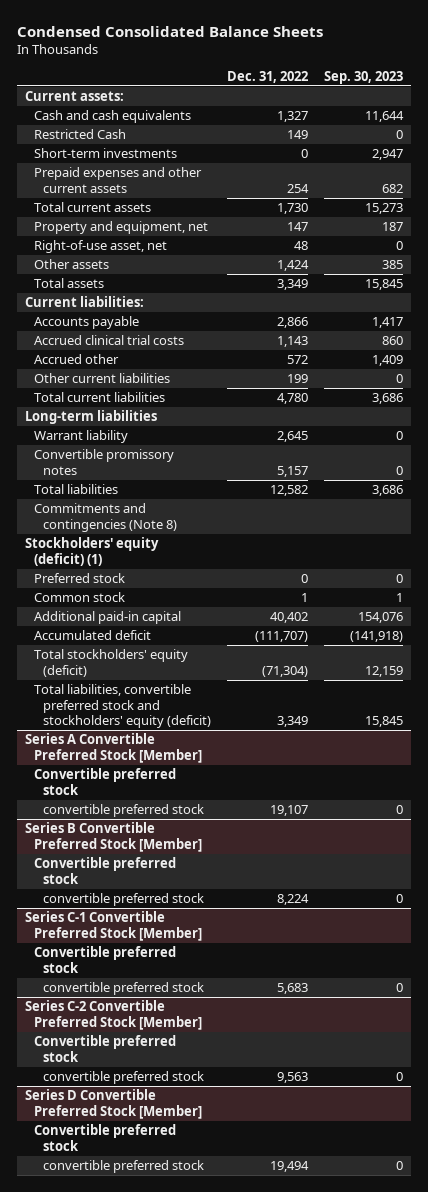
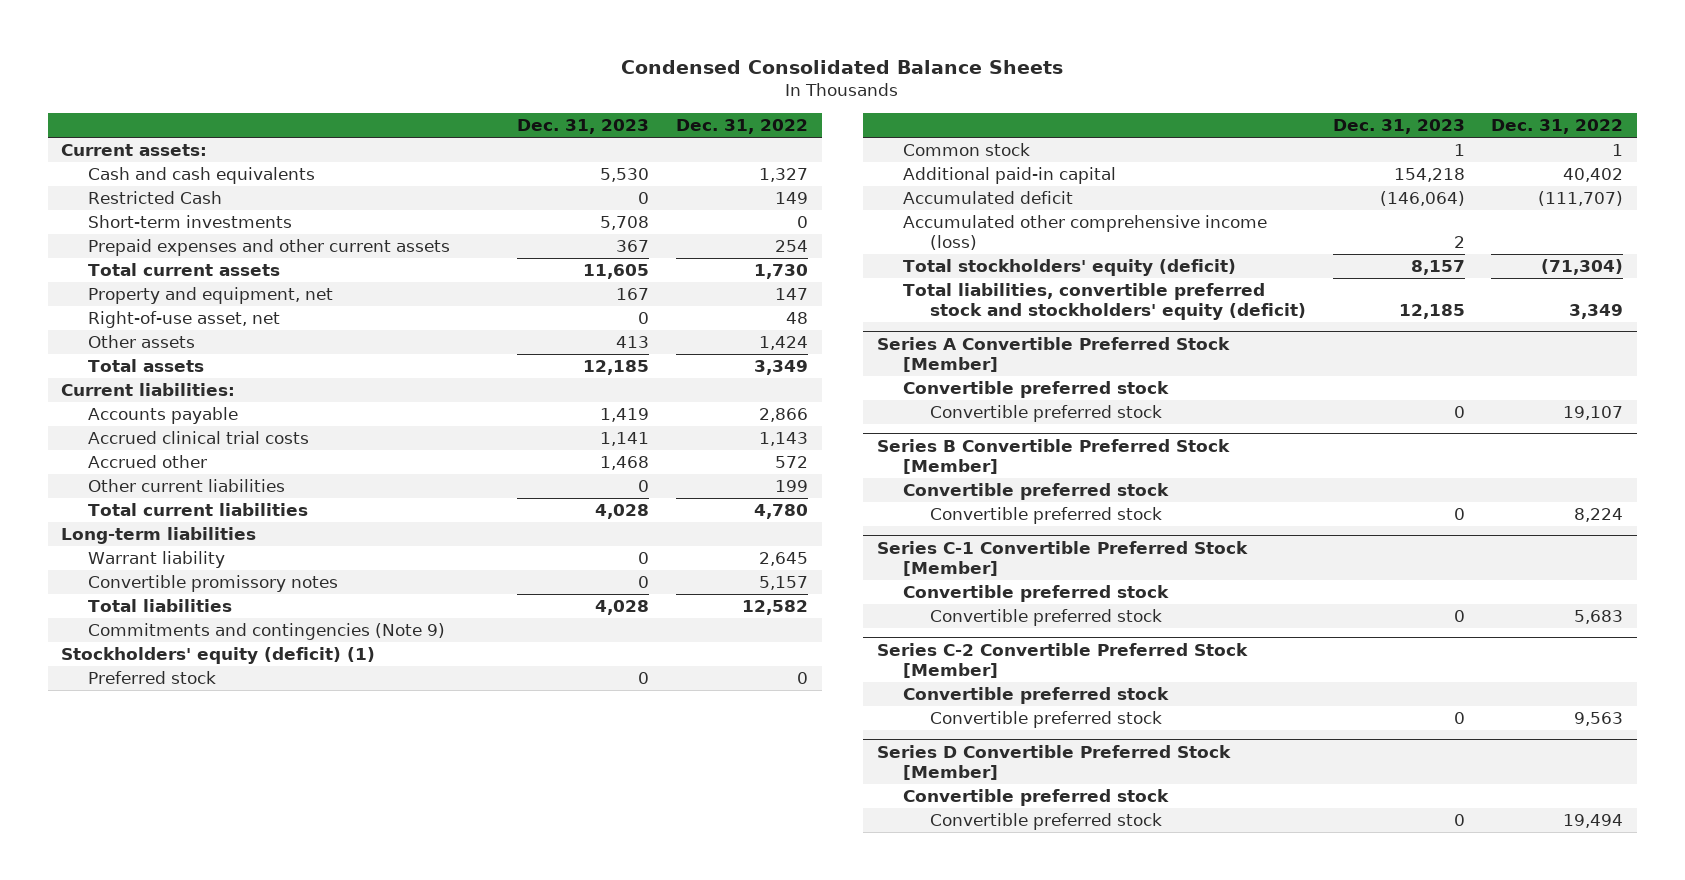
[324,71,404,85] Sep. 30, 2023 -> none
none -> [517,119,650,135] Dec. 31, 2023
[34,503,178,532] Commitments and contingencies (Note 8) -> [88,623,446,641] Commitments and contingencies (Note 9)
none -> [903,215,1268,250] Accumulated other comprehensive income (loss)
[43,804,205,818] convertible preferred stock -> [929,405,1162,423] Convertible preferred stock
[43,893,205,907] convertible preferred stock -> [929,507,1162,525] Convertible preferred stock
[43,982,205,996] convertible preferred stock -> [929,609,1162,627] Convertible preferred stock
[43,1071,205,1085] convertible preferred stock -> [929,711,1162,729] Convertible preferred stock
[43,1160,205,1174] convertible preferred stock -> [929,813,1162,831] Convertible preferred stock

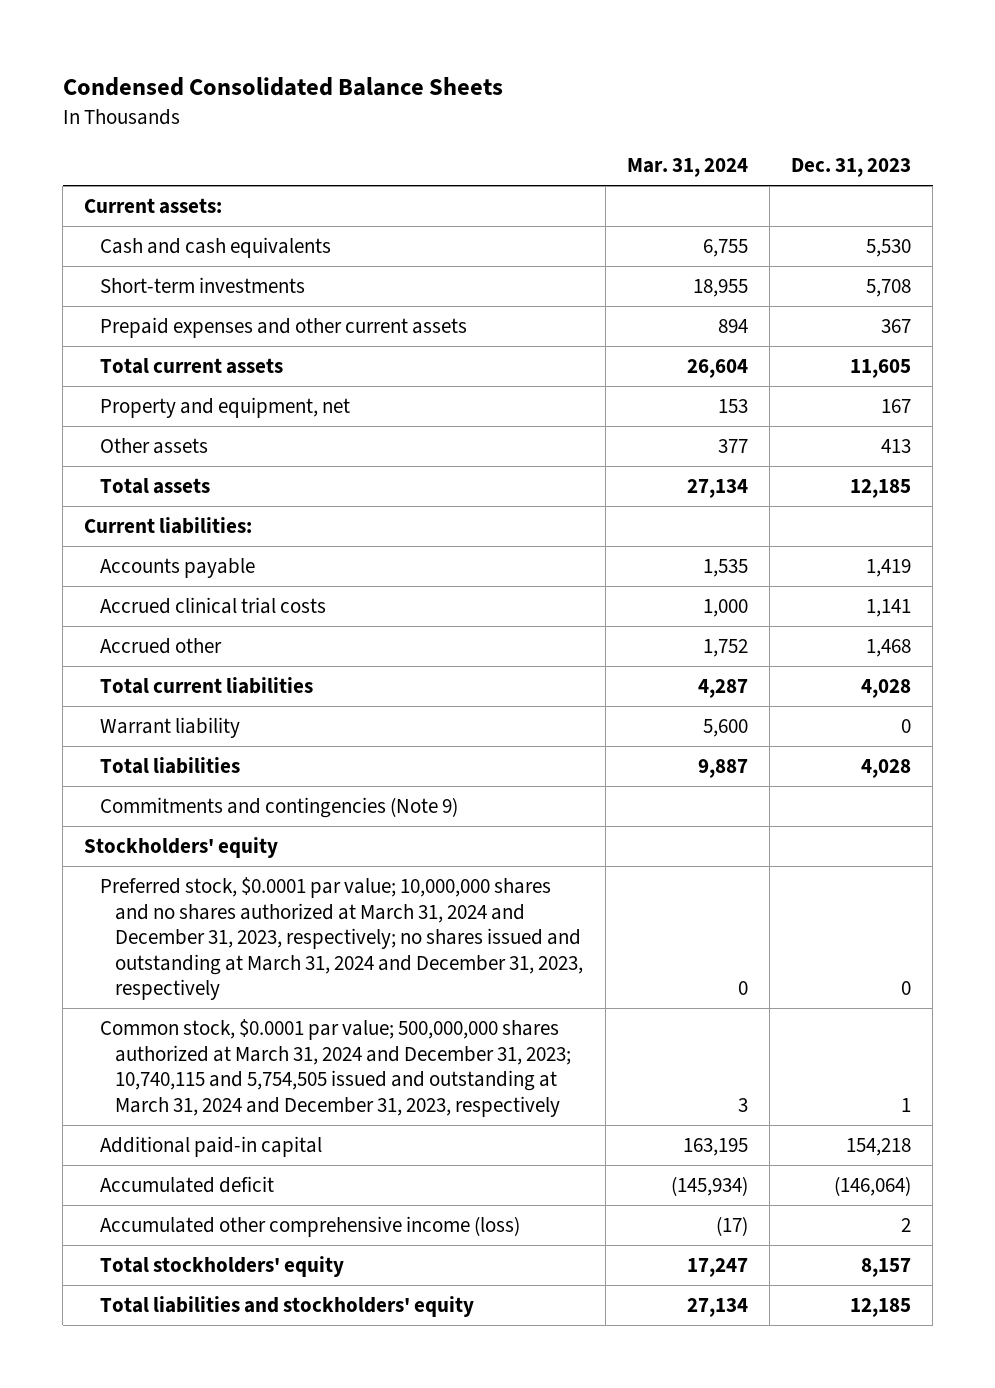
[676,119,809,135] Dec. 31, 2022 -> none
none -> [626,158,748,178] Mar. 31, 2024
[88,191,223,205] Restricted Cash -> none
[88,311,281,329] Right-of-use asset, net -> none
[88,479,286,493] Other current liabilities -> none
[61,527,257,545] Long-term liabilities -> none
[88,575,339,593] Convertible promissory notes -> none
[61,647,376,665] Stockholders' equity (deficit) (1) -> [84,837,279,859] Stockholders' equity
[88,671,217,685] Preferred stock -> [99,877,584,1001] Preferred stock, $0.0001 par value; 10,000,000 shares and no shares authorized at March 31, 2024 and December 31, 2023, respectively; no shares issued and outstanding at March 31, 2024 and December 31, 2023, respectively
[903,143,1031,157] Common stock -> [99,1019,572,1117] Common stock, $0.0001 par value; 500,000,000 shares authorized at March 31, 2024 and December 31, 2023; 10,740,115 and 5,754,505 issued and outstanding at March 31, 2024 and December 31, 2023, respectively
[876,337,1230,372] Series A Convertible Preferred Stock [Member] -> none
[903,381,1170,399] Convertible preferred stock -> none
[929,405,1162,423] Convertible preferred stock -> none
[876,439,1230,474] Series B Convertible Preferred Stock [Member] -> none
[903,483,1170,501] Convertible preferred stock -> none
[929,507,1162,525] Convertible preferred stock -> none
[876,541,1248,576] Series C-1 Convertible Preferred Stock [Member] -> none
[903,585,1170,603] Convertible preferred stock -> none
[929,609,1162,627] Convertible preferred stock -> none
[876,643,1248,678] Series C-2 Convertible Preferred Stock [Member] -> none
[903,687,1170,705] Convertible preferred stock -> none
[929,711,1162,729] Convertible preferred stock -> none
[876,745,1231,780] Series D Convertible Preferred Stock [Member] -> none
[903,789,1170,807] Convertible preferred stock -> none
[929,813,1162,831] Convertible preferred stock -> none
[903,259,1237,277] Total stockholders' equity (deficit) -> [99,1256,344,1278] Total stockholders' equity
[903,283,1306,320] Total liabilities, convertible preferred stock and stockholders' equity (deficit) -> [99,1296,474,1318] Total liabilities and stockholders' equity

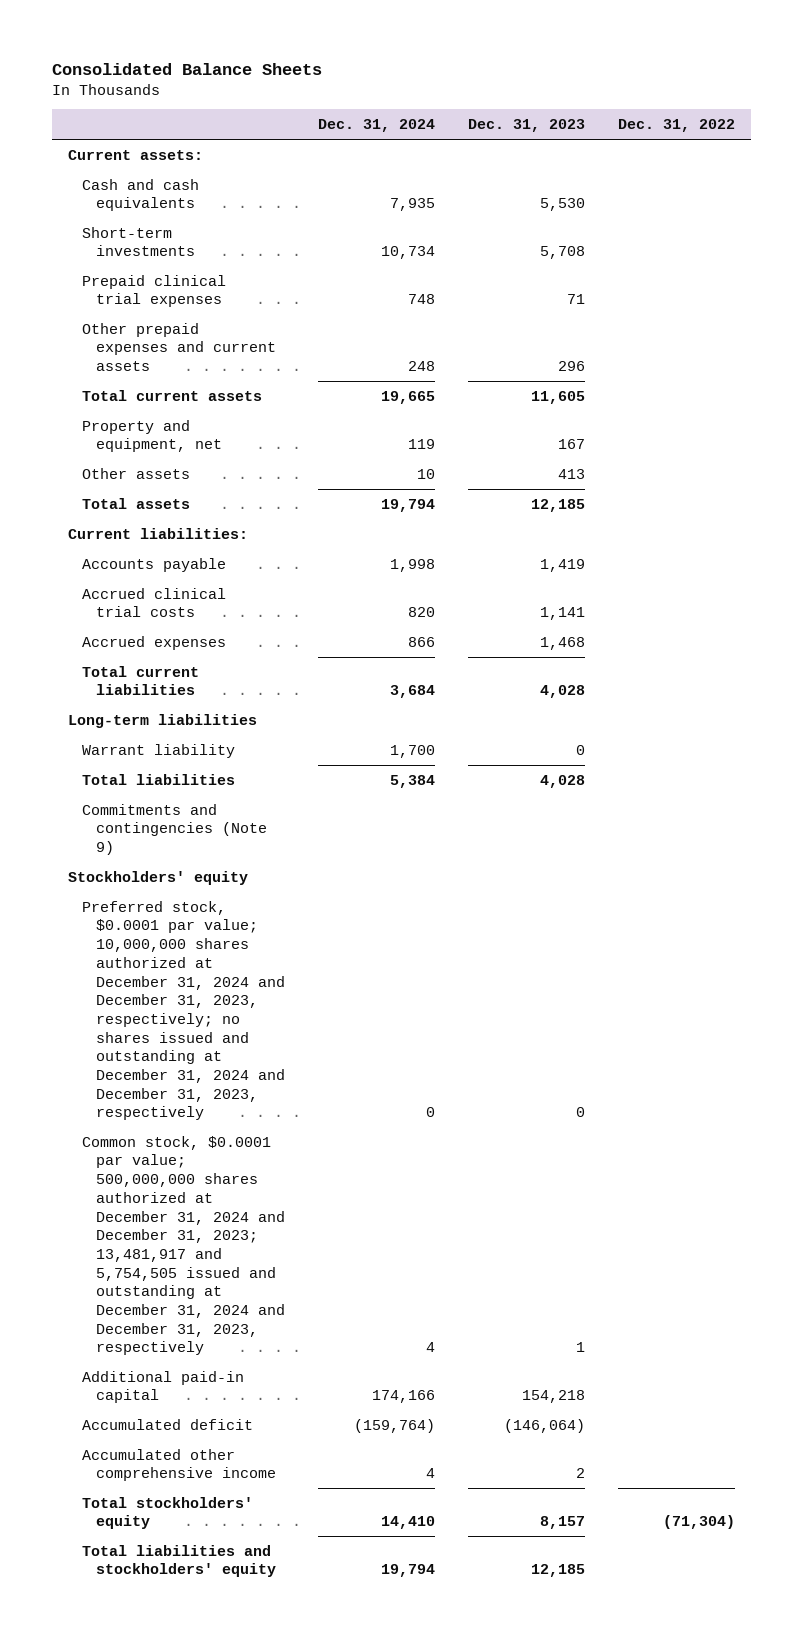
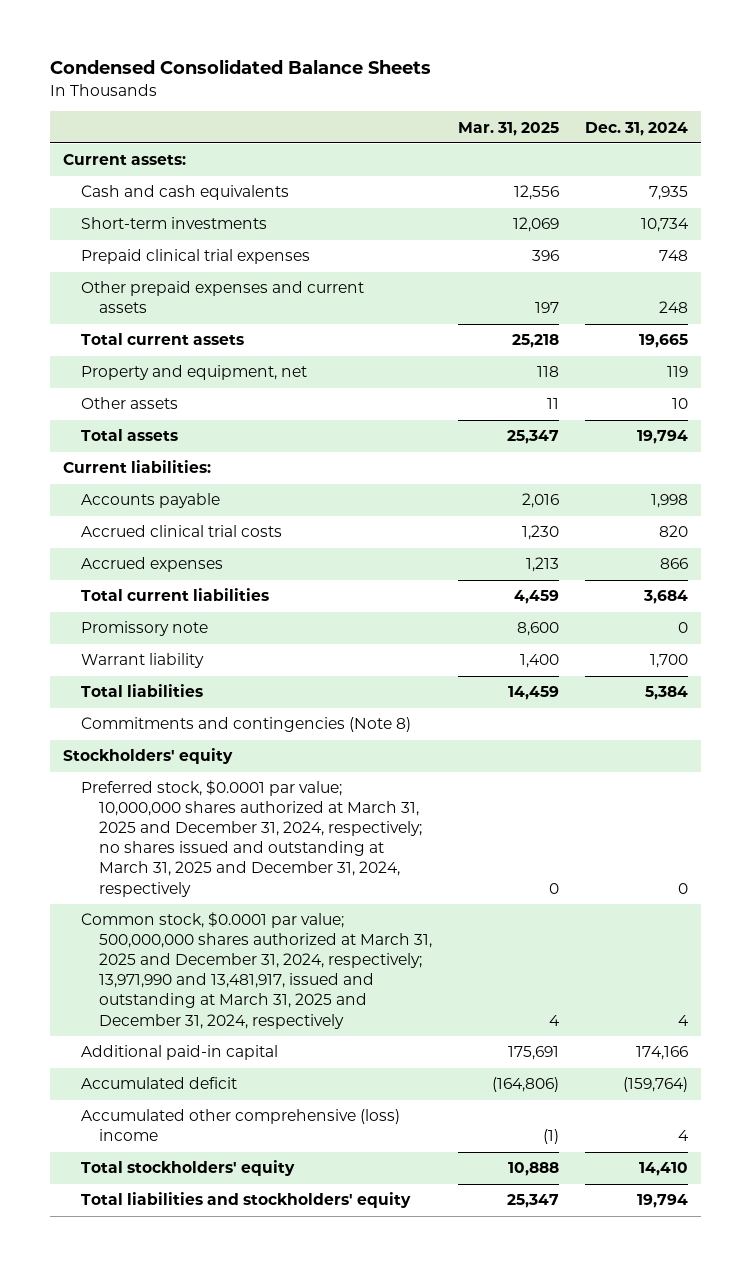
[51,62,322,75] Consolidated Balance Sheets -> [49,59,431,75] Condensed Consolidated Balance Sheets
[467,119,585,133] Dec. 31, 2023 -> none
[617,119,735,133] Dec. 31, 2022 -> none
none -> [458,121,560,136] Mar. 31, 2025
[68,713,258,728] Long-term liabilities -> none
none -> [80,621,208,637] Promissory note
[82,803,268,856] Commitments and contingencies (Note 9) -> [80,717,411,733] Commitments and contingencies (Note 8)
[82,900,286,1121] Preferred stock, $0.0001 par value; 10,000,000 shares authorized at December 31, 2024 and December 31, 2023, respectively; no shares issued and outstanding at December 31, 2024 and December 31, 2023, respectively -> [80,780,423,897] Preferred stock, $0.0001 par value; 10,000,000 shares authorized at March 31, 2025 and December 31, 2024, respectively; no shares issued and outstanding at March 31, 2025 and December 31, 2024, respectively
[82,1135,286,1356] Common stock, $0.0001 par value; 500,000,000 shares authorized at December 31, 2024 and December 31, 2023; 13,481,917 and 5,754,505 issued and outstanding at December 31, 2024 and December 31, 2023, respectively -> [80,912,433,1029] Common stock, $0.0001 par value; 500,000,000 shares authorized at March 31, 2025 and December 31, 2024, respectively; 13,971,990 and 13,481,917, issued and outstanding at March 31, 2025 and December 31, 2024, respectively
[82,1448,277,1482] Accumulated other comprehensive income -> [80,1109,400,1142] Accumulated other comprehensive (loss) income

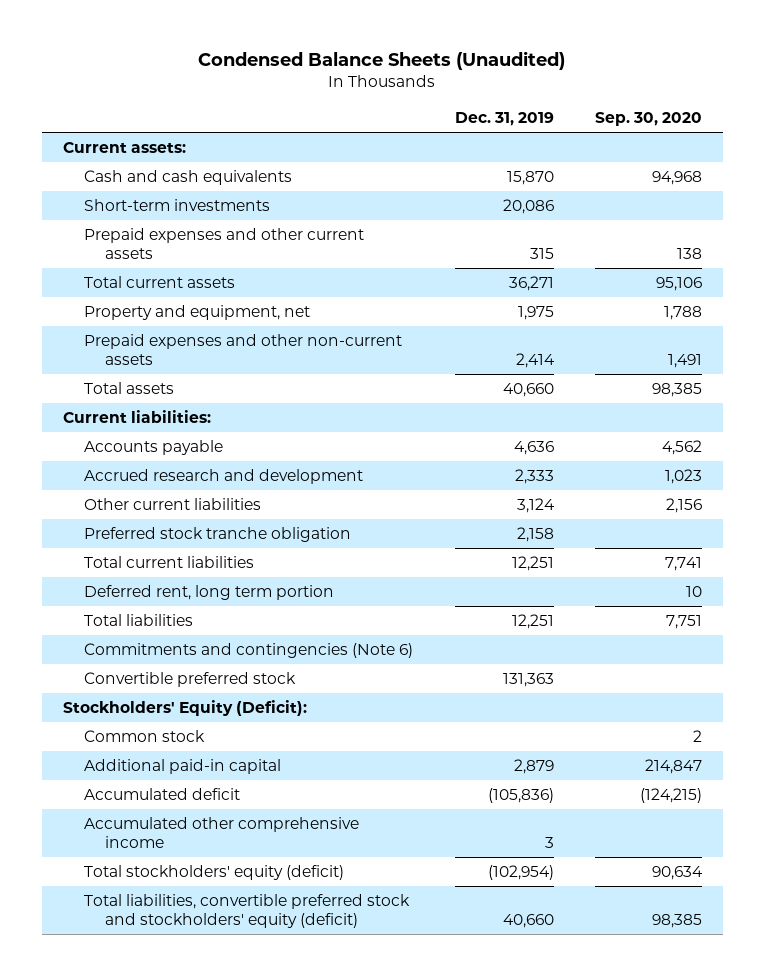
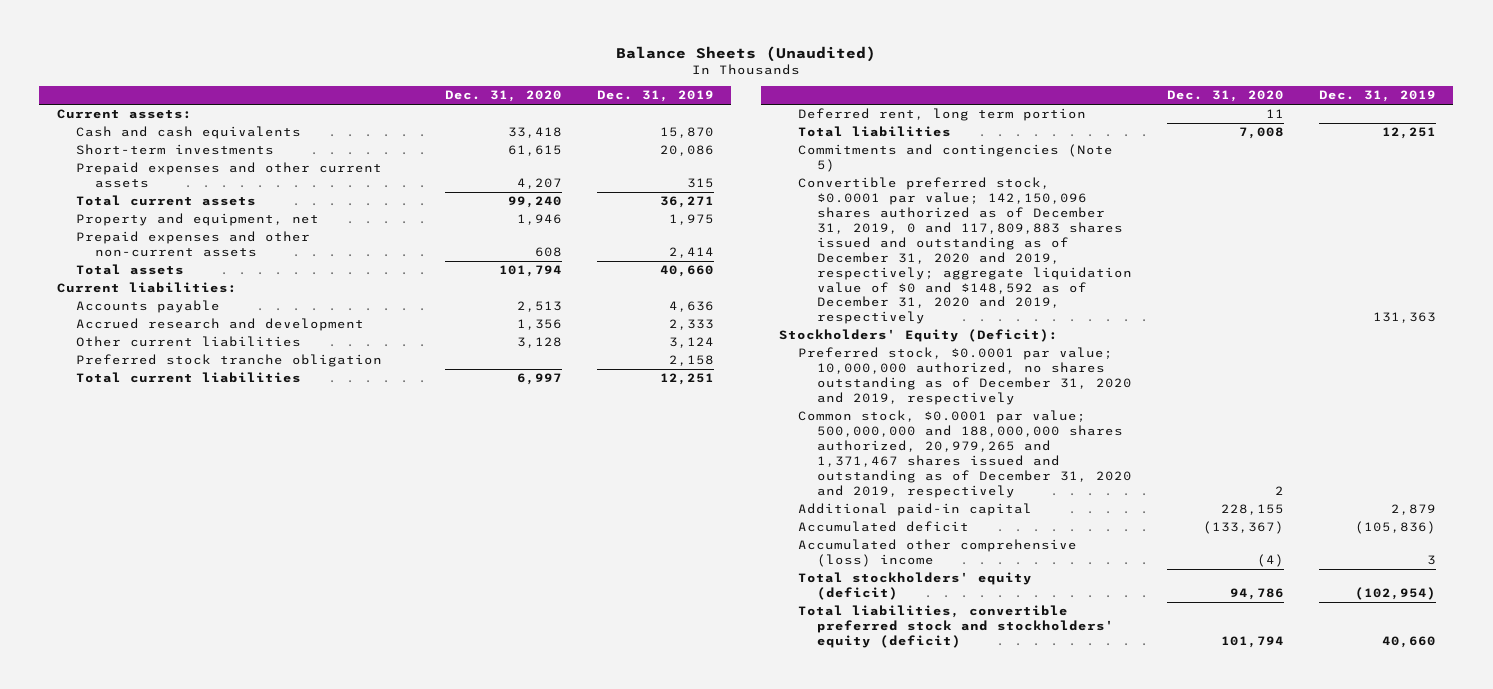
[198,51,566,71] Condensed Balance Sheets (Unaudited) -> [616,45,877,62] Balance Sheets (Unaudited)
[594,111,702,126] Sep. 30, 2020 -> none
none -> [444,90,562,103] Dec. 31, 2020
[84,643,414,659] Commitments and contingencies (Note 6) -> [797,144,1113,173] Commitments and contingencies (Note 5)
[84,672,297,688] Convertible preferred stock -> [797,177,1132,325] Convertible preferred stock, $0.0001 par value; 142,150,096 shares authorized as of December 31, 2019, 0 and 117,809,883 shares issued and outstanding as of December 31, 2020 and 2019, respectively; aggregate liquidation value of $0 and $148,592 as of December 31, 2020 and 2019, respectively
none -> [797,347,1132,406] Preferred stock, $0.0001 par value; 10,000,000 authorized, no shares outstanding as of December 31, 2020 and 2019, respectively
[84,730,206,743] Common stock -> [797,410,1132,498] Common stock, $0.0001 par value; 500,000,000 and 188,000,000 shares authorized, 20,979,265 and 1,371,467 shares issued and outstanding as of December 31, 2020 and 2019, respectively
[84,817,360,849] Accumulated other comprehensive income -> [797,539,1077,568] Accumulated other comprehensive (loss) income

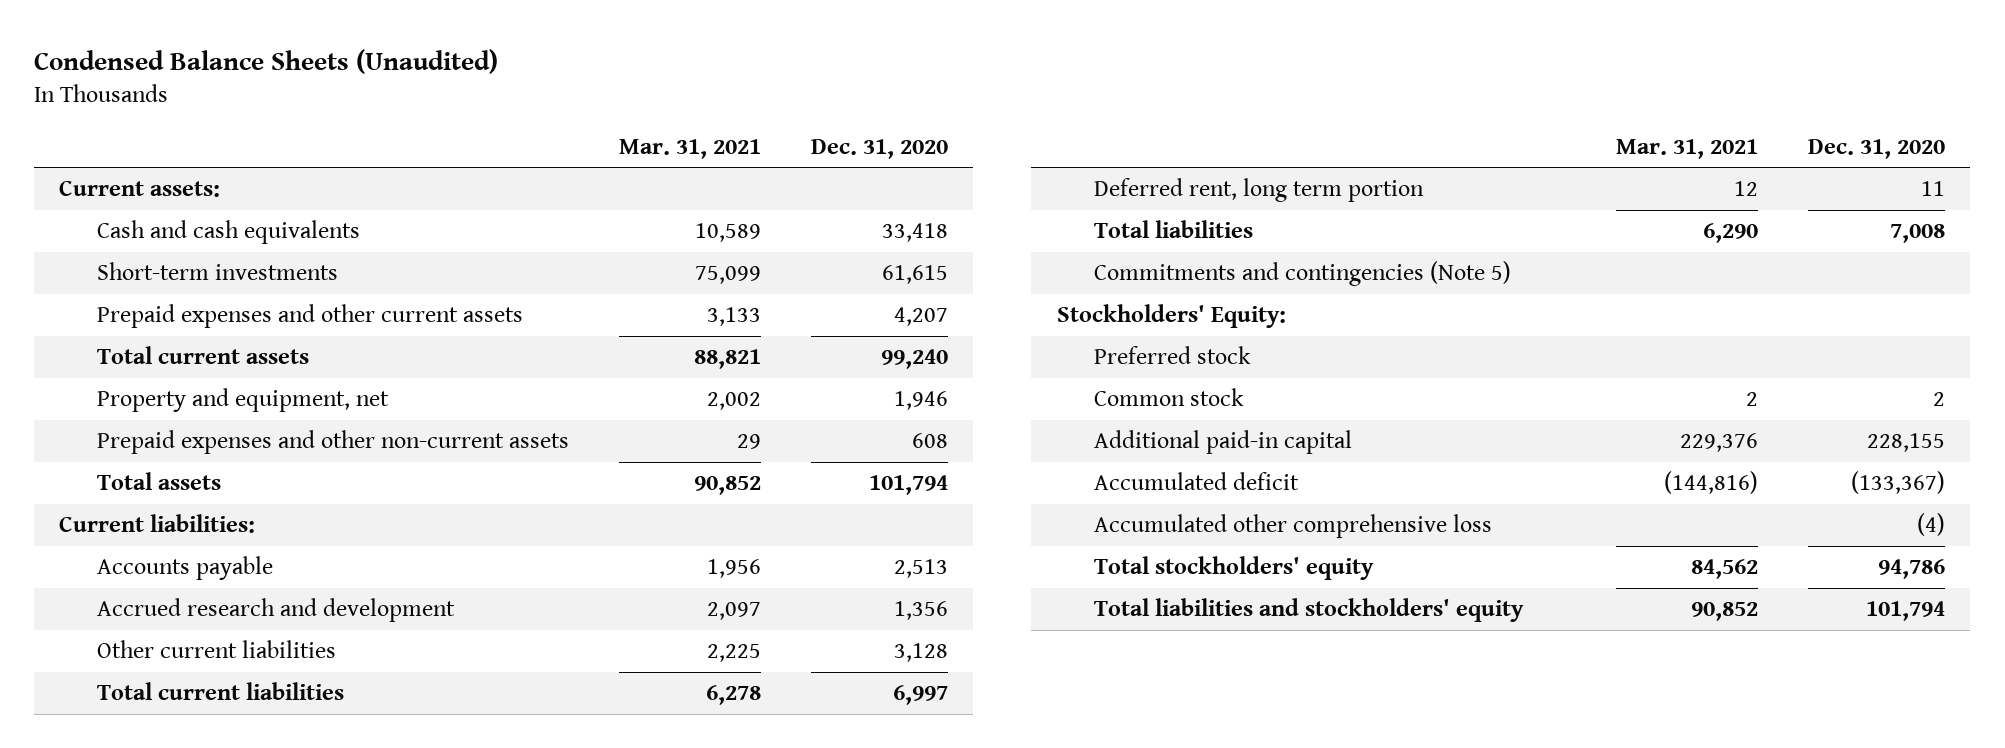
[616,45,877,62] Balance Sheets (Unaudited) -> [34,49,499,75] Condensed Balance Sheets (Unaudited)
[596,90,714,103] Dec. 31, 2019 -> none
none -> [618,138,761,159] Mar. 31, 2021
[75,354,382,368] Preferred stock tranche obligation -> none
[797,177,1132,325] Convertible preferred stock, $0.0001 par value; 142,150,096 shares authorized as of December 31, 2019, 0 and 117,809,883 shares issued and outstanding as of December 31, 2020 and 2019, respectively; aggregate liquidation value of $0 and $148,592 as of December 31, 2020 and 2019, respectively -> none
[778,329,1058,343] Stockholders' Equity (Deficit): -> [1056,304,1286,329] Stockholders' Equity:
[797,347,1132,406] Preferred stock, $0.0001 par value; 10,000,000 authorized, no shares outstanding as of December 31, 2020 and 2019, respectively -> [1093,346,1251,365] Preferred stock
[797,410,1132,498] Common stock, $0.0001 par value; 500,000,000 and 188,000,000 shares authorized, 20,979,265 and 1,371,467 shares issued and outstanding as of December 31, 2020 and 2019, respectively -> [1093,388,1244,407] Common stock
[797,539,1077,568] Accumulated other comprehensive (loss) income -> [1093,514,1492,539] Accumulated other comprehensive loss
[797,572,1032,601] Total stockholders' equity (deficit) -> [1093,556,1374,581] Total stockholders' equity
[797,605,1114,649] Total liabilities, convertible preferred stock and stockholders' equity (deficit) -> [1093,598,1524,623] Total liabilities and stockholders' equity

